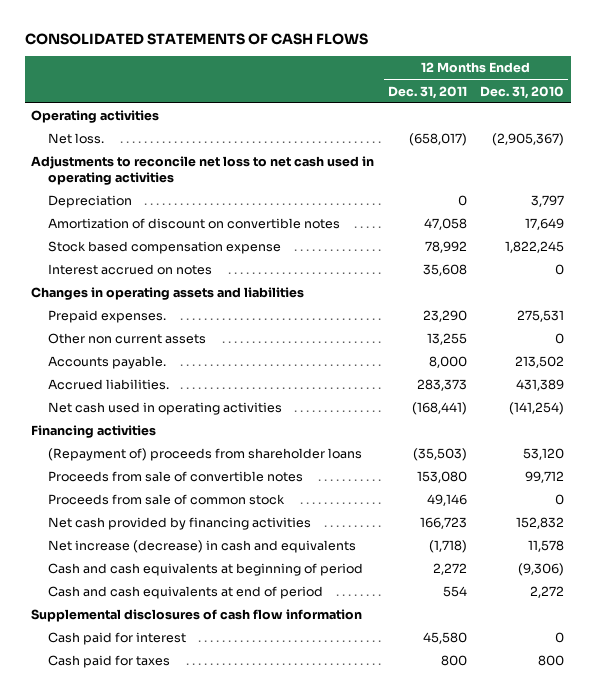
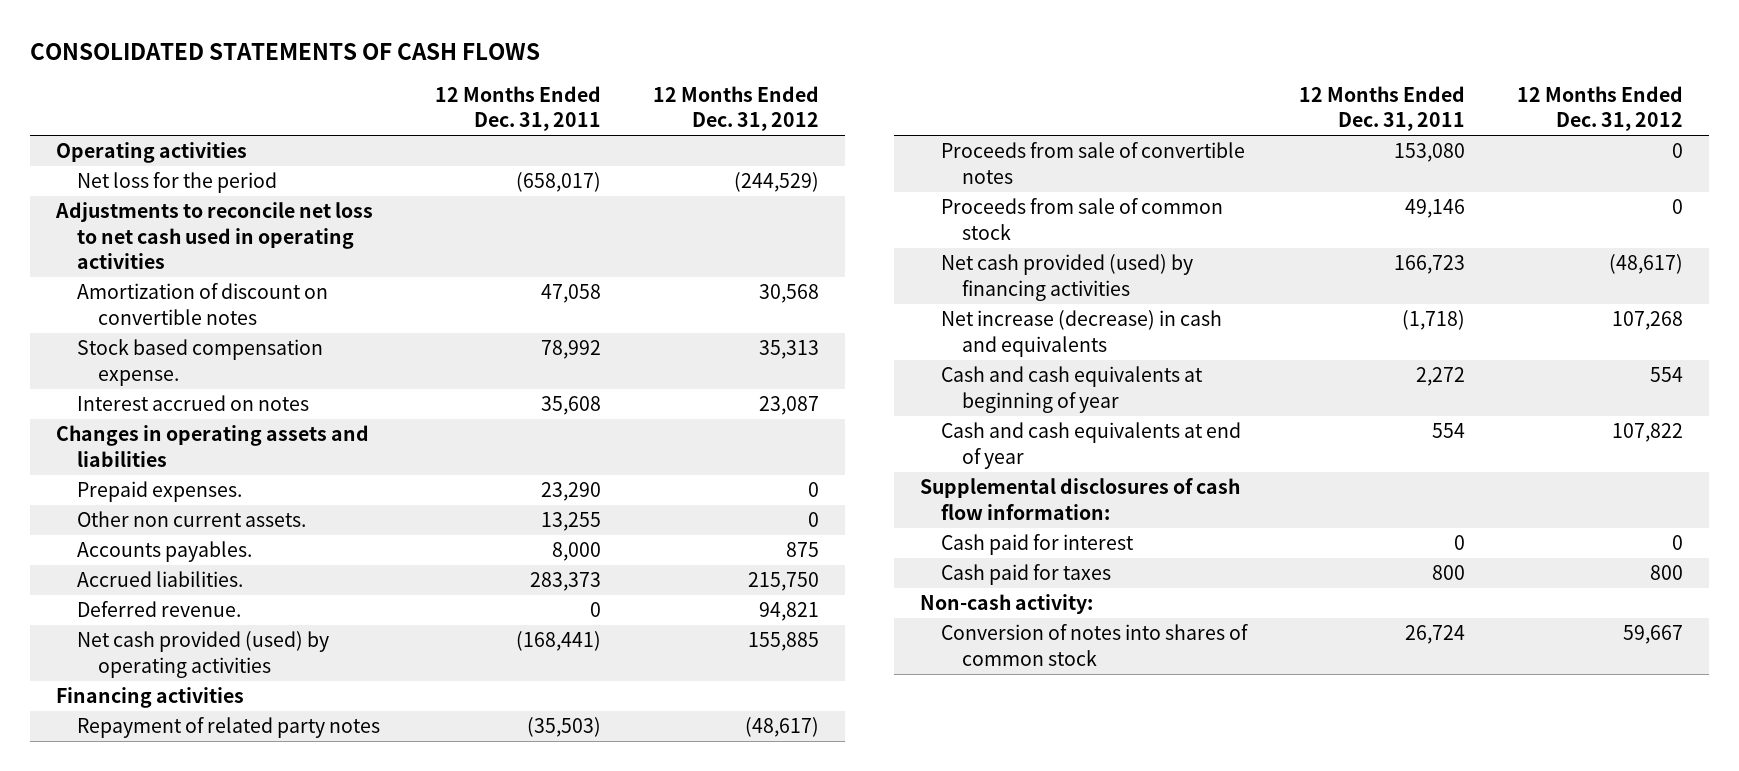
[480,85,565,99] Dec. 31, 2010 -> none
none -> [652,86,819,132] 12 Months Ended Dec. 31, 2012
[48,133,105,145] Net loss. -> [76,172,277,194] Net loss for the period
[48,195,133,209] Depreciation -> none
[48,241,282,255] Stock based compensation expense -> [76,339,323,386] Stock based compensation expense.
[48,333,207,345] Other non current assets -> [76,511,306,528] Other non current assets.
[48,356,167,370] Accounts payable. -> [76,541,252,563] Accounts payables.
none -> [76,601,241,618] Deferred revenue.
[48,402,283,416] Net cash used in operating activities -> [76,631,329,678] Net cash provided (used) by operating activities
[48,448,363,462] (Repayment of) proceeds from shareholder loans -> [76,717,380,739] Repayment of related party notes
[48,517,312,531] Net cash provided by financing activities -> [940,254,1193,301] Net cash provided (used) by financing activities
[48,563,364,577] Cash and cash equivalents at beginning of period -> [940,366,1203,413] Cash and cash equivalents at beginning of year
[48,586,324,600] Cash and cash equivalents at end of period -> [940,422,1241,469] Cash and cash equivalents at end of year
[31,609,363,623] Supplemental disclosures of cash flow information -> [919,478,1240,520] Supplemental disclosures of cash flow information:
[422,632,467,645] 45,580 -> [1453,535,1465,551] 0
none -> [919,594,1093,615] Non-cash activity:
none -> [940,624,1248,666] Conversion of notes into shares of common stock

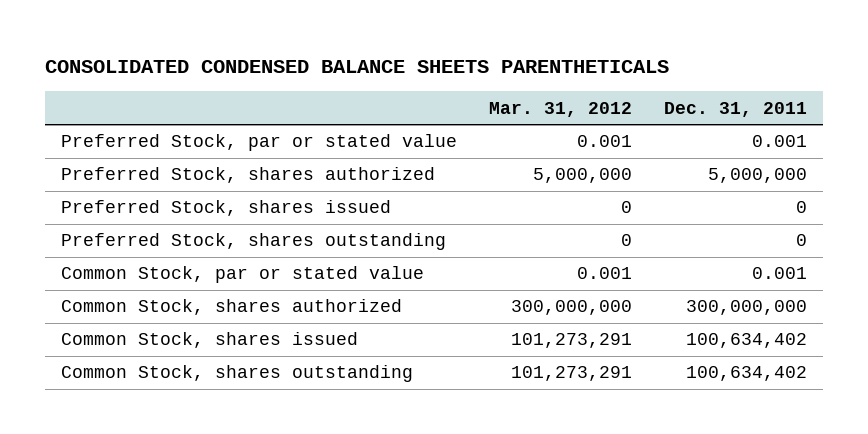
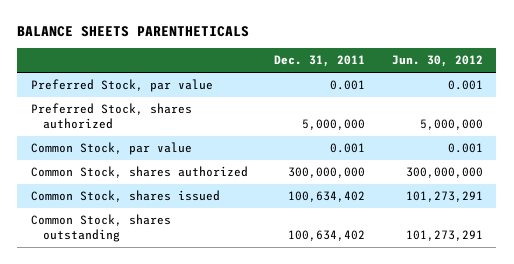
[45,60,670,74] CONSOLIDATED CONDENSED BALANCE SHEETS PARENTHETICALS -> [17,26,250,38] BALANCE SHEETS PARENTHETICALS
[489,101,633,117] Mar. 31, 2012 -> none
none -> [391,55,483,68] Jun. 30, 2012
[61,134,458,152] Preferred Stock, par or stated value -> [30,79,213,93] Preferred Stock, par value
[61,200,392,217] Preferred Stock, shares issued -> none
[61,233,447,251] Preferred Stock, shares outstanding -> none
[61,266,425,284] Common Stock, par or stated value -> [30,142,192,156] Common Stock, par value

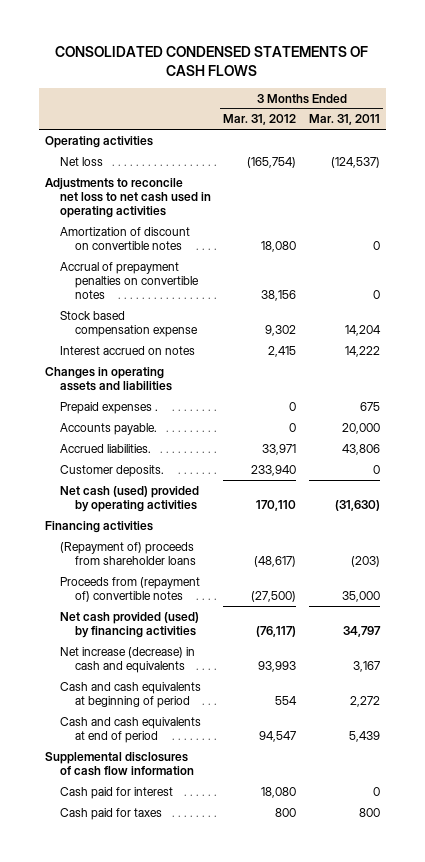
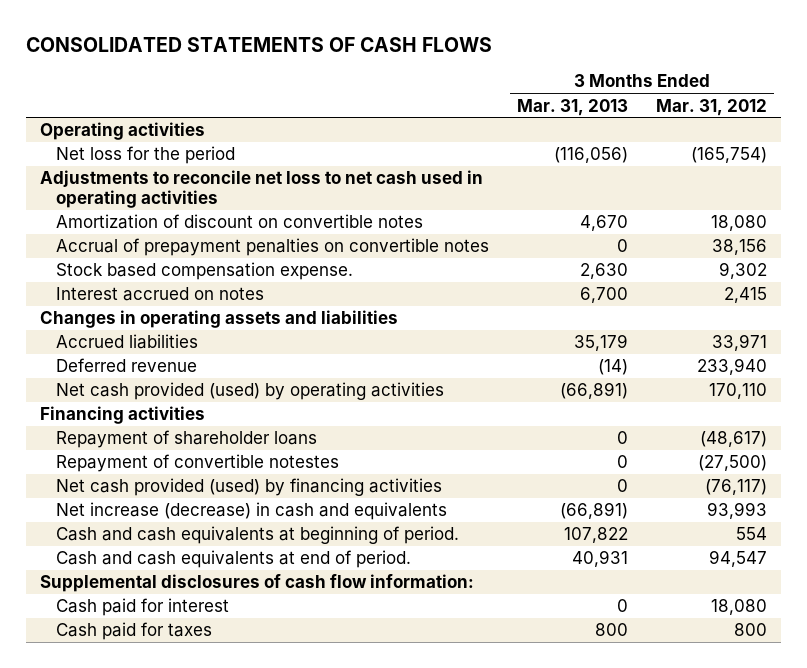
[55,46,369,76] CONSOLIDATED CONDENSED STATEMENTS OF CASH FLOWS -> [25,37,492,53] CONSOLIDATED STATEMENTS OF CASH FLOWS
[308,114,380,126] Mar. 31, 2011 -> none
none -> [517,98,629,116] Mar. 31, 2013
[59,156,103,166] Net loss -> [56,146,236,165] Net loss for the period
[59,310,198,337] Stock based compensation expense -> [56,262,354,281] Stock based compensation expense.
[59,401,158,414] Prepaid expenses . -> none
[59,422,157,435] Accounts payable. -> none
[59,443,151,453] Accrued liabilities. -> [56,334,199,350] Accrued liabilities
[59,464,164,477] Customer deposits. -> [56,358,198,373] Deferred revenue
[59,485,199,512] Net cash (used) provided by operating activities -> [56,382,445,401] Net cash provided (used) by operating activities
[59,541,196,565] (Repayment of) proceeds from shareholder loans -> [56,430,318,449] Repayment of shareholder loans
[59,576,200,602] Proceeds from (repayment of) convertible notes -> [56,454,340,473] Repayment of convertible notestes
[59,681,201,708] Cash and cash equivalents at beginning of period -> [56,526,460,545] Cash and cash equivalents at beginning of period.
[59,716,201,743] Cash and cash equivalents at end of period -> [56,550,412,569] Cash and cash equivalents at end of period.
[44,751,194,776] Supplemental disclosures of cash flow information -> [39,574,474,593] Supplemental disclosures of cash flow information:

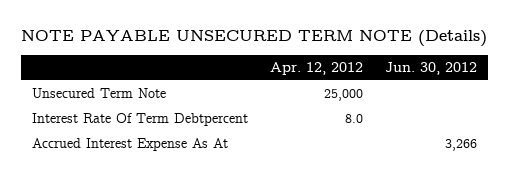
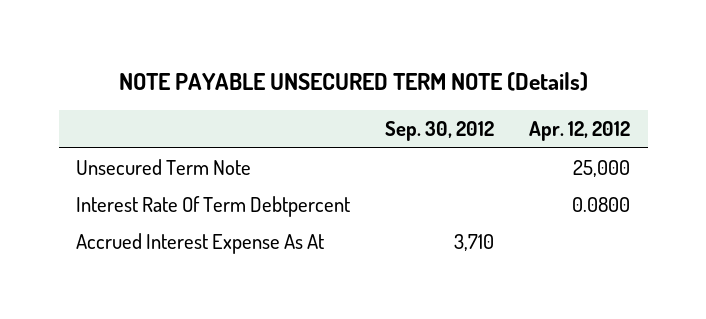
[384,61,477,75] Jun. 30, 2012 -> none
none -> [385,121,495,142] Sep. 30, 2012
[344,114,363,124] 8.0 -> [572,197,631,213] 0.0800

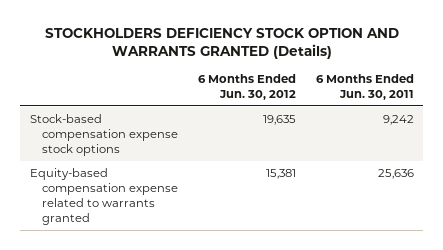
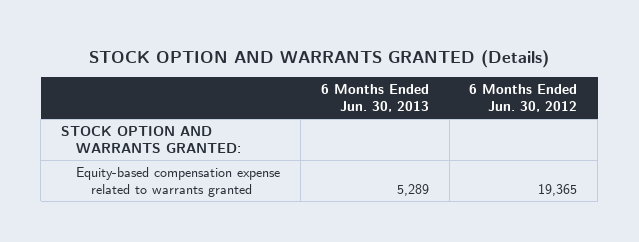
[44,27,399,59] STOCKHOLDERS DEFICIENCY STOCK OPTION AND WARRANTS GRANTED (Details) -> [89,49,550,68] STOCK OPTION AND WARRANTS GRANTED (Details)
[315,74,414,101] 6 Months Ended Jun. 30, 2011 -> none
none -> [320,84,429,113] 6 Months Ended Jun. 30, 2013
[29,113,179,156] Stock-based compensation expense stock options -> none
none -> [61,125,242,154] STOCK OPTION AND WARRANTS GRANTED:
[265,168,296,179] 15,381 -> [538,184,578,197] 19,365

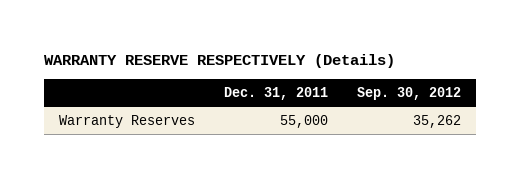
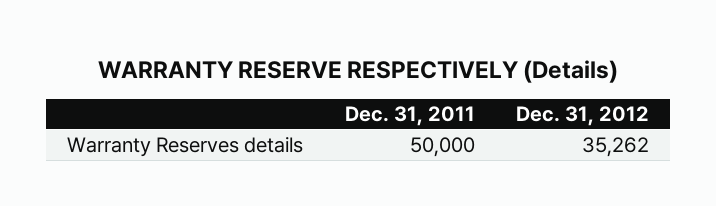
[357,86,462,100] Sep. 30, 2012 -> none
none -> [516,106,650,127] Dec. 31, 2012
[58,115,195,129] Warranty Reserves -> [67,137,304,158] Warranty Reserves details
[280,115,329,129] 55,000 -> [409,137,475,158] 50,000

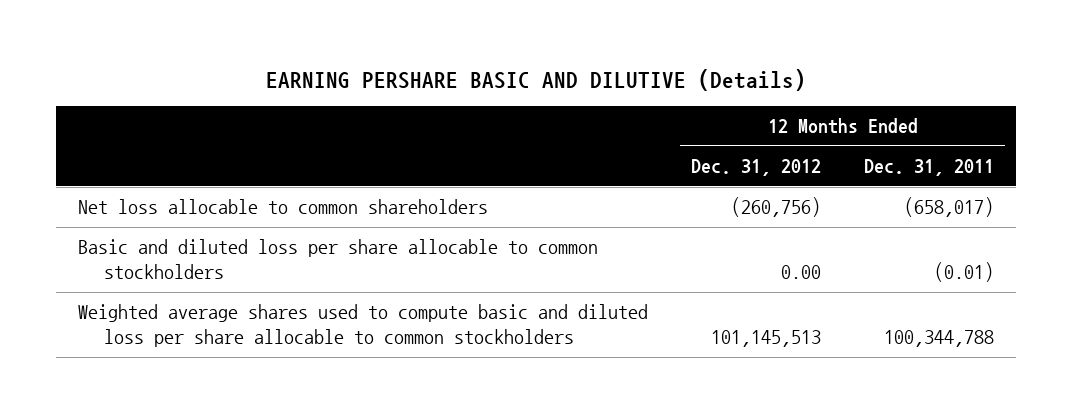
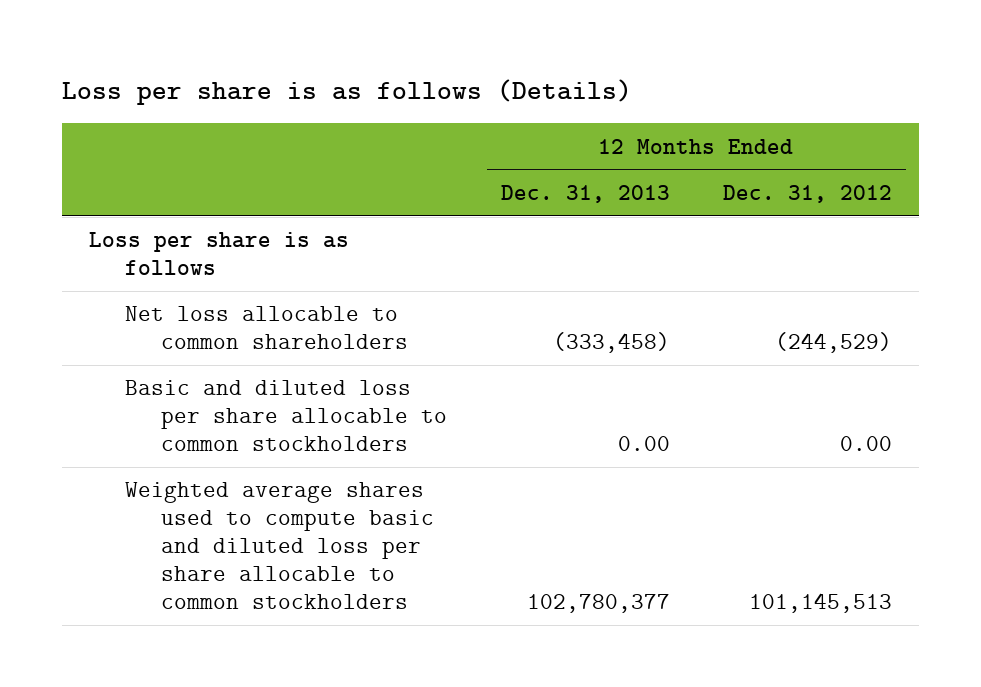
[266,68,807,91] EARNING PERSHARE BASIC AND DILUTIVE (Details) -> [61,79,632,106] Loss per share is as follows (Details)
[864,158,995,176] Dec. 31, 2011 -> none
none -> [500,185,670,204] Dec. 31, 2013
none -> [88,232,349,276] Loss per share is as follows
[731,197,822,218] (260,756) -> [775,332,893,354] (244,529)

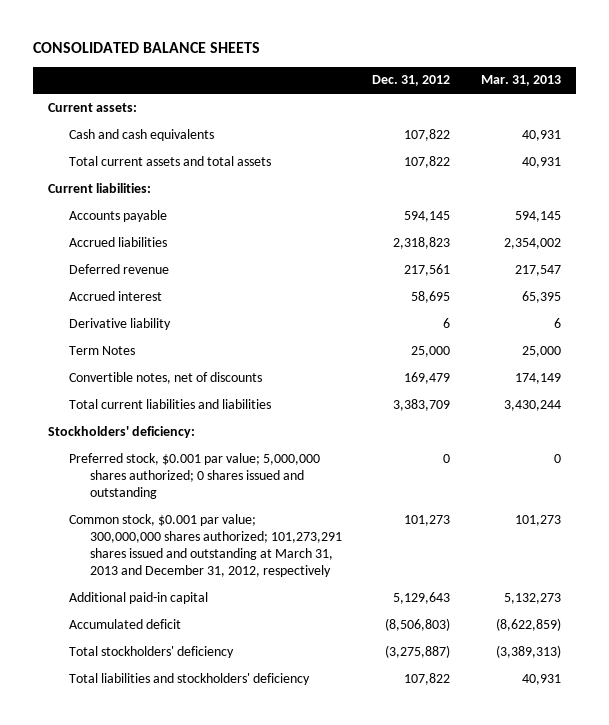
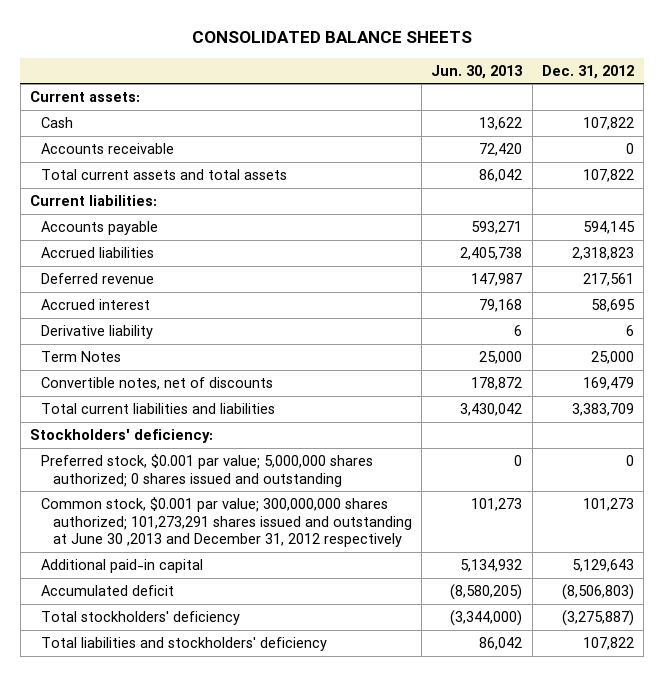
[480,75,561,87] Mar. 31, 2013 -> none
none -> [431,64,523,79] Jun. 30, 2013
[68,128,214,141] Cash and cash equivalents -> [41,117,74,129] Cash
none -> [41,143,175,155] Accounts receivable
[68,513,343,577] Common stock, $0.001 par value; 300,000,000 shares authorized; 101,273,291 shares issued and outstanding at March 31, 2013 and December 31, 2012, respectively -> [41,497,412,548] Common stock, $0.001 par value; 300,000,000 shares authorized; 101,273,291 shares issued and outstanding at June 30 ,2013 and December 31, 2012 respectively

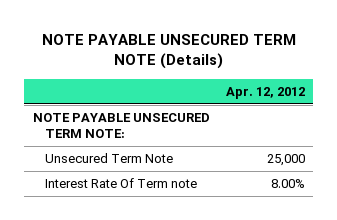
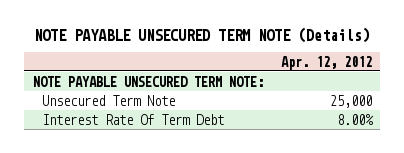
[45,178,198,189] Interest Rate Of Term note -> [41,113,224,125] Interest Rate Of Term Debt

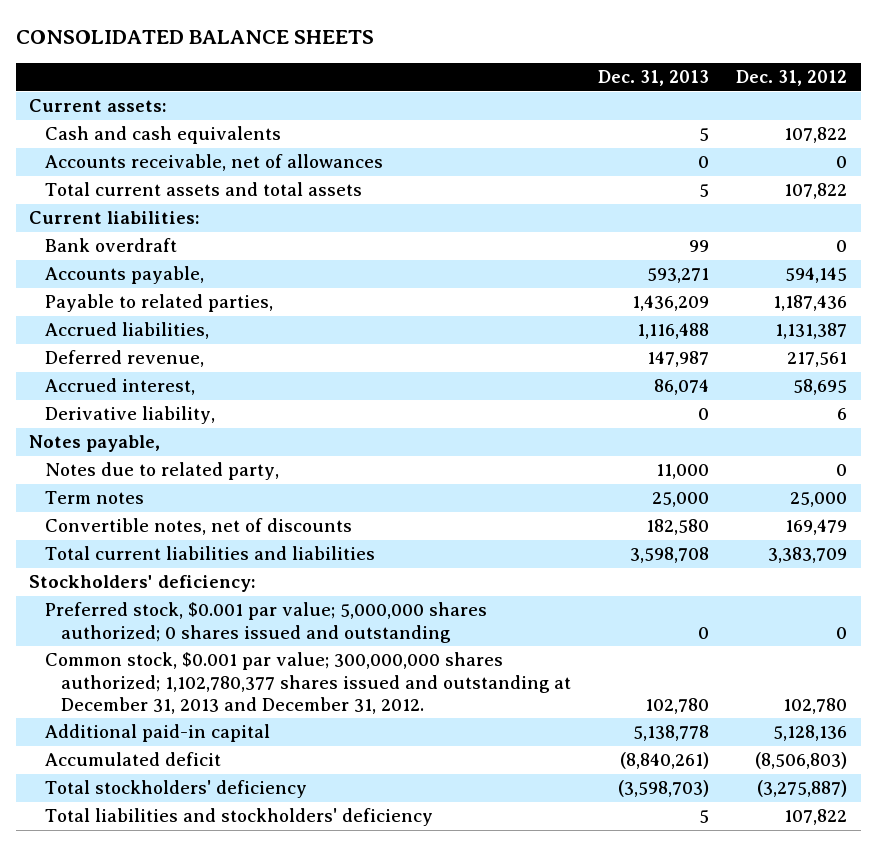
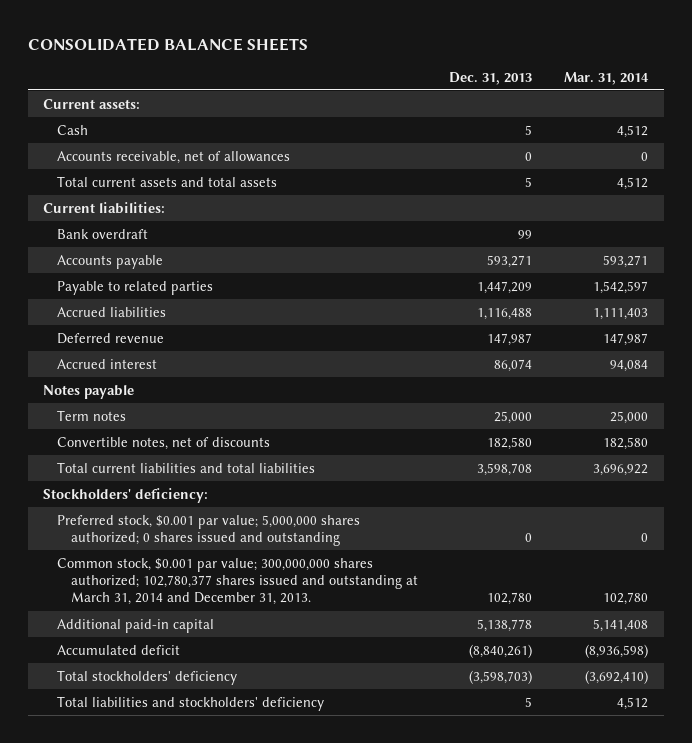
[735,70,847,87] Dec. 31, 2012 -> none
none -> [564,71,650,85] Mar. 31, 2014
[45,126,282,145] Cash and cash equivalents -> [57,124,89,135] Cash
[45,406,216,425] Derivative liability, -> none
[45,462,280,481] Notes due to related party, -> none
[45,266,205,285] Accounts payable, -> [57,254,164,269] Accounts payable
[45,294,274,313] Payable to related parties, -> [57,280,214,295] Payable to related parties
[631,295,709,312] 1,436,209 -> [477,280,533,294] 1,447,209
[45,322,210,340] Accrued liabilities, -> [57,306,167,317] Accrued liabilities
[45,350,205,368] Deferred revenue, -> [57,332,165,344] Deferred revenue
[45,378,196,396] Accrued interest, -> [57,358,158,369] Accrued interest
[29,435,161,453] Notes payable, -> [43,384,135,399] Notes payable
[45,546,376,561] Total current liabilities and liabilities -> [57,461,316,473] Total current liabilities and total liabilities
[45,652,571,714] Common stock, $0.001 par value; 300,000,000 shares authorized; 1,102,780,377 shares issued and outstanding at December 31, 2013 and December 31, 2012. -> [57,557,418,606] Common stock, $0.001 par value; 300,000,000 shares authorized; 102,780,377 shares issued and outstanding at March 31, 2014 and December 31, 2013.

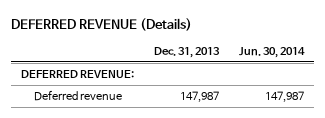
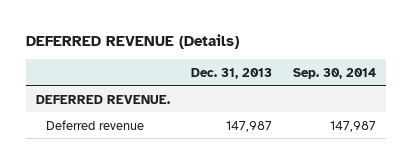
[238,46,305,58] Jun. 30, 2014 -> none
none -> [292,67,376,79] Sep. 30, 2014
[21,69,135,78] DEFERRED REVENUE: -> [36,94,171,104] DEFERRED REVENUE.

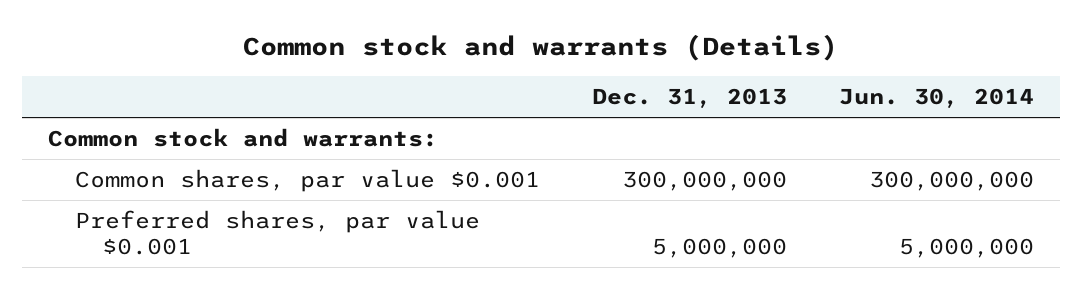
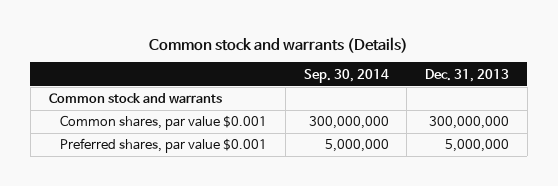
[838,87,1034,108] Jun. 30, 2014 -> none
none -> [303,68,389,83] Sep. 30, 2014
[47,128,438,148] Common stock and warrants: -> [48,93,222,105] Common stock and warrants

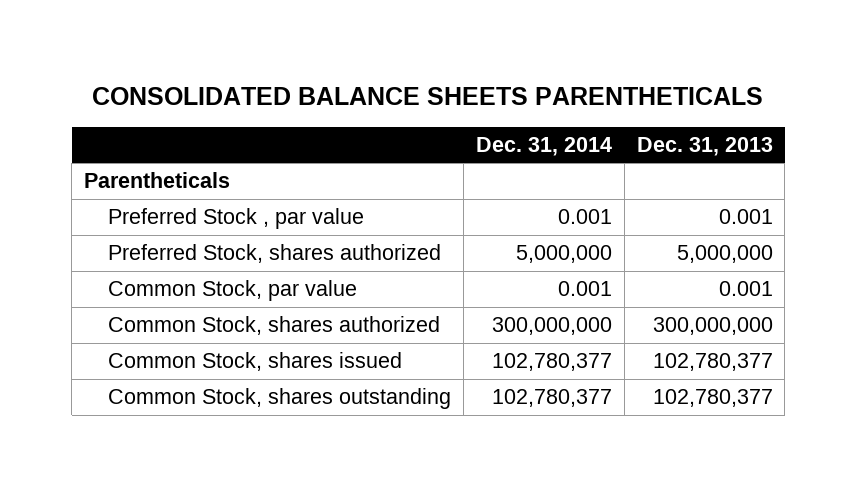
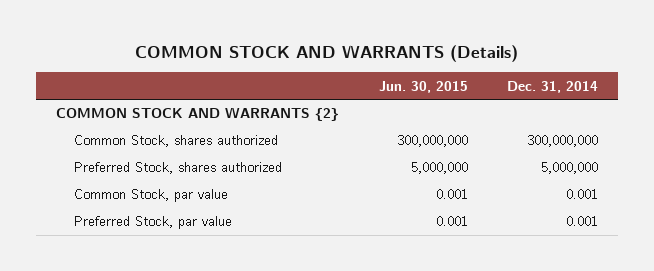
[92,87,764,106] CONSOLIDATED BALANCE SHEETS PARENTHETICALS -> [135,45,519,63] COMMON STOCK AND WARRANTS (Details)
[636,137,773,157] Dec. 31, 2013 -> none
none -> [378,80,468,93] Jun. 30, 2015
[83,172,230,189] Parentheticals -> none
[108,208,365,230] Preferred Stock , par value -> none
none -> [56,107,340,122] COMMON STOCK AND WARRANTS {2}
[108,316,441,336] Common Stock, shares authorized -> [73,135,278,148] Common Stock, shares authorized
[108,352,403,372] Common Stock, shares issued -> none
[108,388,452,410] Common Stock, shares outstanding -> none
none -> [73,216,232,230] Preferred Stock, par value

